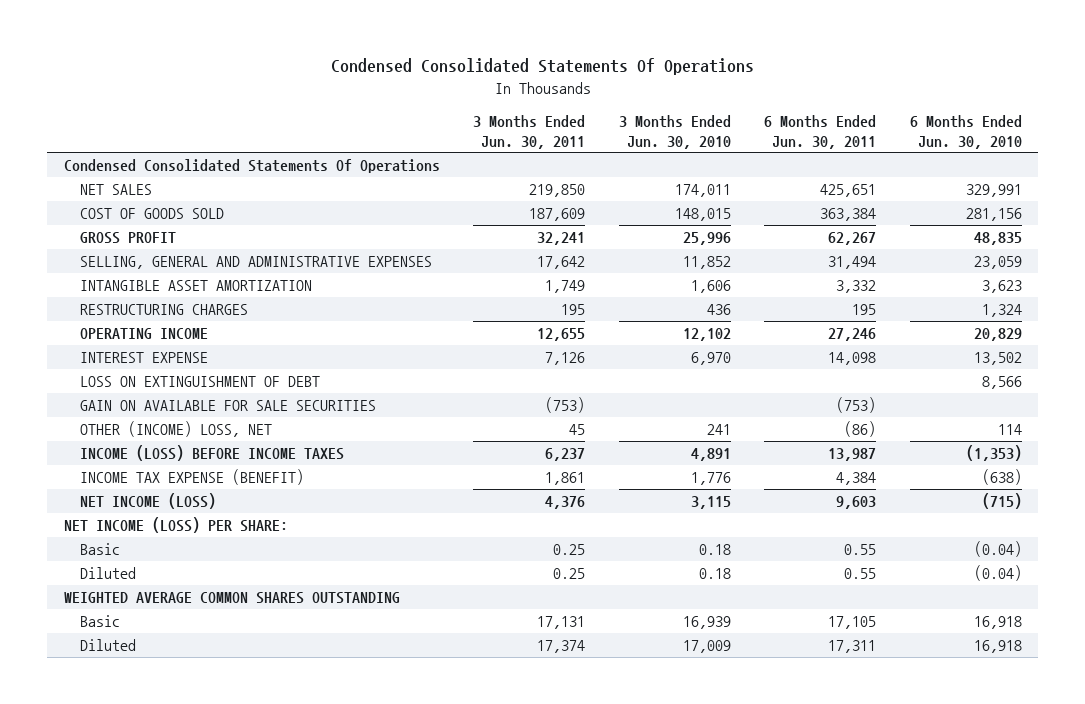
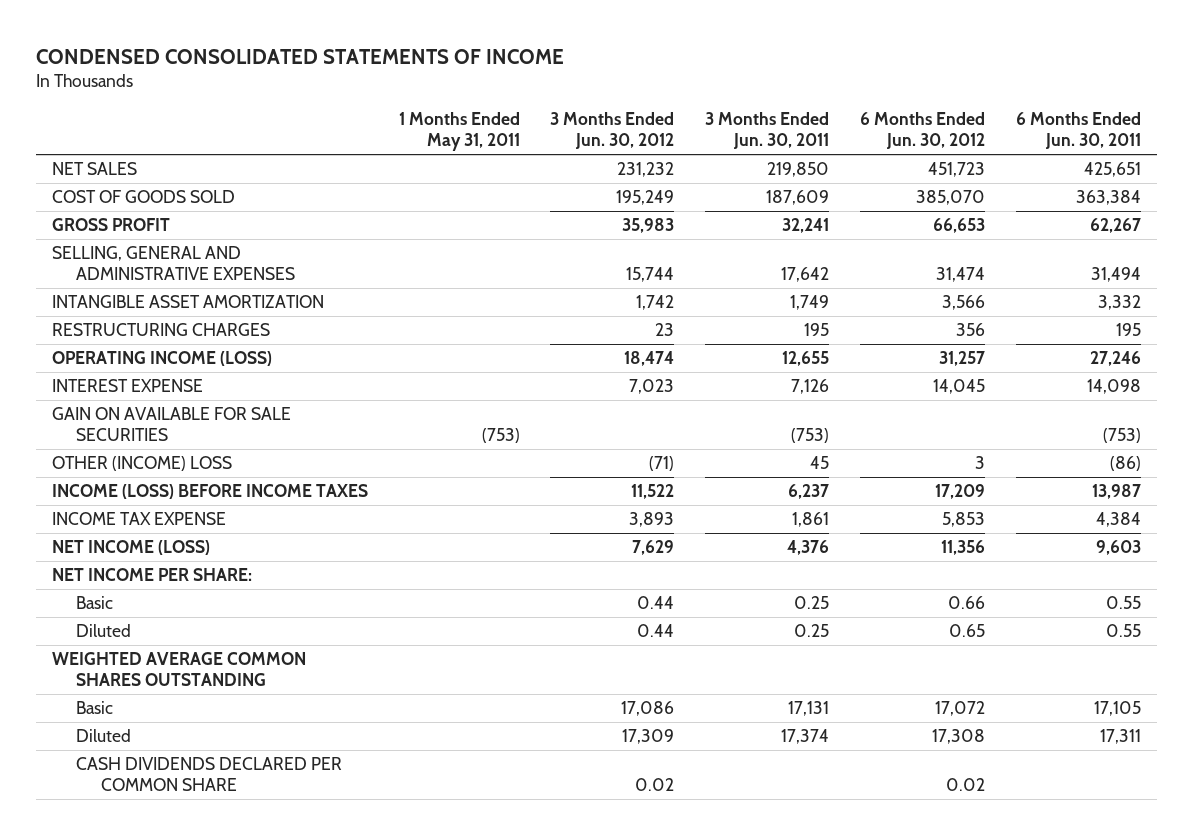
[330,58,754,76] Condensed Consolidated Statements Of Operations -> [36,48,565,64] CONDENSED CONSOLIDATED STATEMENTS OF INCOME
[618,114,731,149] 3 Months Ended Jun. 30, 2010 -> none
[909,114,1022,149] 6 Months Ended Jun. 30, 2010 -> none
none -> [398,112,520,152] 1 Months Ended May 31, 2011
none -> [550,112,675,150] 3 Months Ended Jun. 30, 2012
none -> [860,112,986,150] 6 Months Ended Jun. 30, 2012
[63,159,440,174] Condensed Consolidated Statements Of Operations -> none
[79,328,208,340] OPERATING INCOME -> [51,351,272,367] OPERATING INCOME (LOSS)
[79,376,320,388] LOSS ON EXTINGUISHMENT OF DEBT -> none
[79,421,272,438] OTHER (INCOME) LOSS, NET -> [51,456,232,472] OTHER (INCOME) LOSS
[79,469,304,486] INCOME TAX EXPENSE (BENEFIT) -> [51,512,226,526] INCOME TAX EXPENSE
[63,517,288,534] NET INCOME (LOSS) PER SHARE: -> [51,568,252,582] NET INCOME PER SHARE:
none -> [76,757,343,792] CASH DIVIDENDS DECLARED PER COMMON SHARE

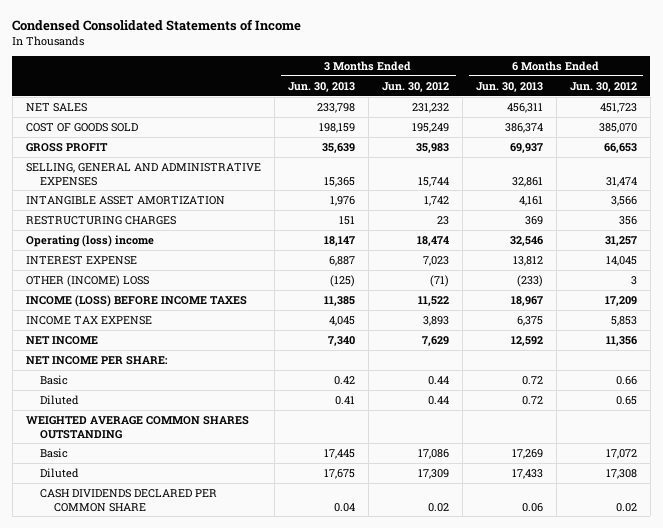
[36,48,565,64] CONDENSED CONSOLIDATED STATEMENTS OF INCOME -> [12,18,302,31] Condensed Consolidated Statements of Income
[398,112,520,152] 1 Months Ended May 31, 2011 -> none
[705,112,830,150] 3 Months Ended Jun. 30, 2011 -> none
[1016,112,1142,150] 6 Months Ended Jun. 30, 2011 -> none
none -> [287,81,355,92] Jun. 30, 2013
none -> [475,81,543,92] Jun. 30, 2013
[51,351,272,367] OPERATING INCOME (LOSS) -> [25,234,154,247] Operating (loss) income
[51,407,291,442] GAIN ON AVAILABLE FOR SALE SECURITIES -> none
[51,540,210,556] NET INCOME (LOSS) -> [25,335,98,345] NET INCOME

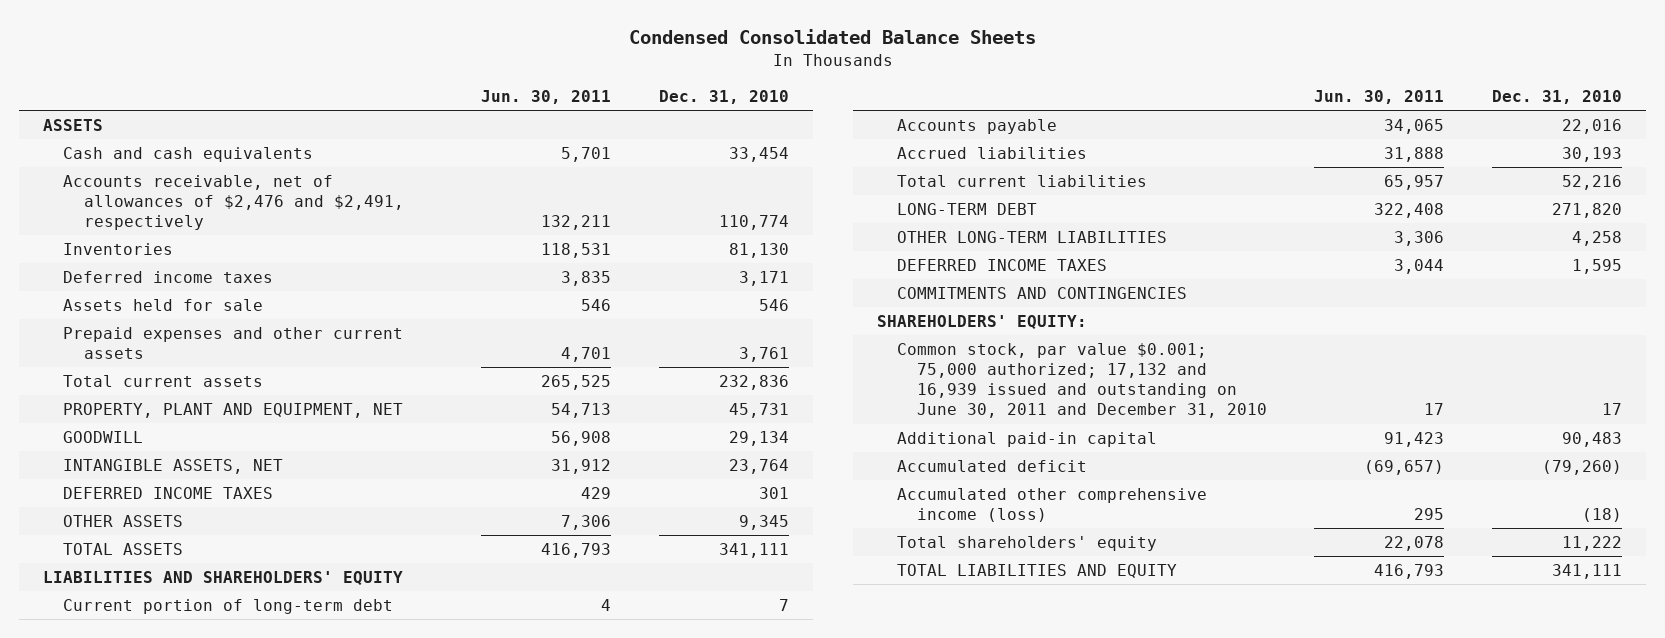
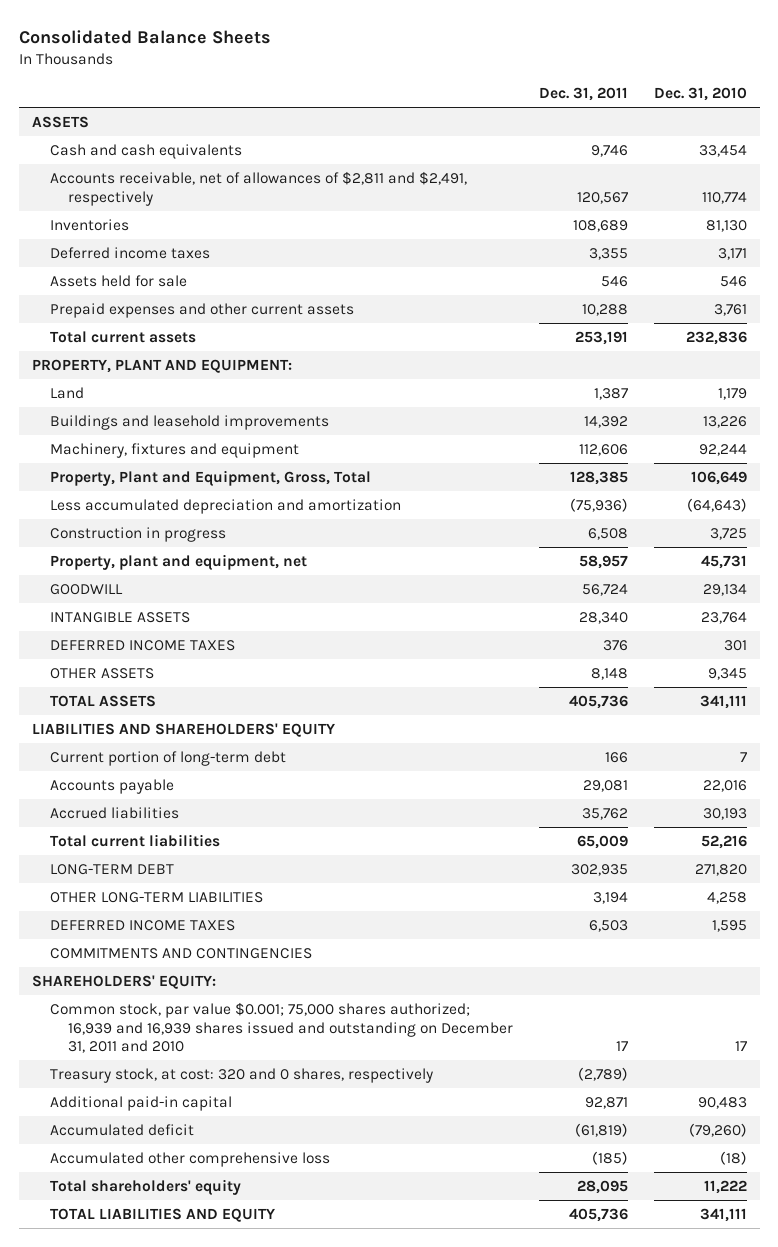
[628,29,1036,45] Condensed Consolidated Balance Sheets -> [18,29,271,44] Consolidated Balance Sheets
[481,90,612,105] Jun. 30, 2011 -> none
none -> [538,87,628,102] Dec. 31, 2011
[63,174,404,231] Accounts receivable, net of allowances of $2,476 and $2,491, respectively -> [49,170,467,206] Accounts receivable, net of allowances of $2,811 and $2,491, respectively
none -> [31,358,292,373] PROPERTY, PLANT AND EQUIPMENT:
none -> [49,386,84,399] Land
none -> [49,414,329,430] Buildings and leasehold improvements
none -> [49,442,299,458] Machinery, fixtures and equipment
none -> [49,469,371,486] Property, Plant and Equipment, Gross, Total
none -> [49,498,401,514] Less accumulated depreciation and amortization
none -> [49,526,226,542] Construction in progress
[63,402,404,418] PROPERTY, PLANT AND EQUIPMENT, NET -> [49,553,307,570] Property, plant and equipment, net
[63,458,284,474] INTANGIBLE ASSETS, NET -> [49,611,190,623] INTANGIBLE ASSETS
[896,342,1267,419] Common stock, par value $0.001; 75,000 authorized; 17,132 and 16,939 issued and outstanding on June 30, 2011 and December 31, 2010 -> [49,1001,514,1054] Common stock, par value $0.001; 75,000 shares authorized; 16,939 and 16,939 shares issued and outstanding on December 31, 2011 and 2010
none -> [49,1067,433,1083] Treasury stock, at cost: 320 and 0 shares, respectively
[896,487,1207,523] Accumulated other comprehensive income (loss) -> [49,1151,330,1167] Accumulated other comprehensive loss

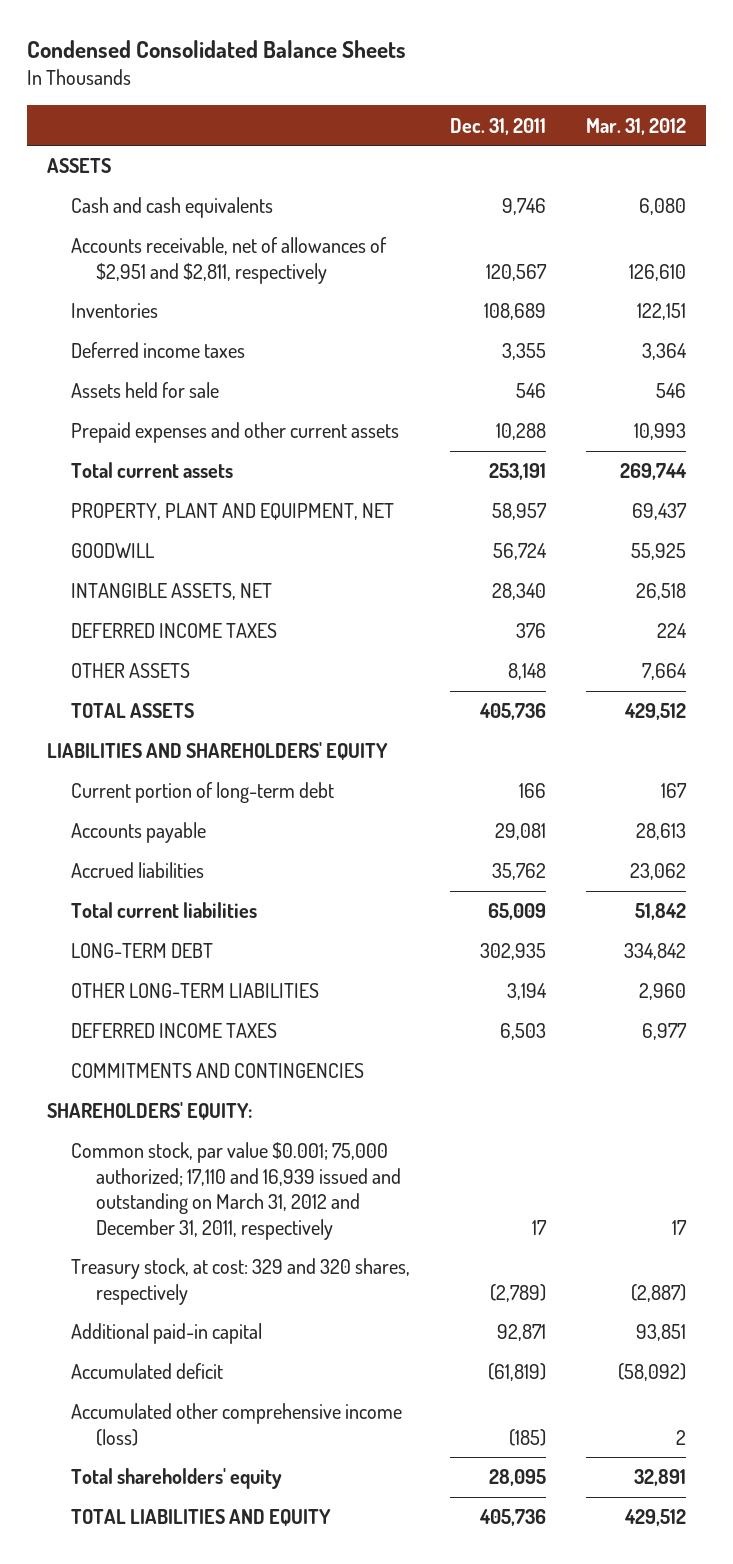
[18,29,271,44] Consolidated Balance Sheets -> [26,39,406,58] Condensed Consolidated Balance Sheets
[653,87,747,102] Dec. 31, 2010 -> none
none -> [586,117,687,135] Mar. 31, 2012
[49,170,467,206] Accounts receivable, net of allowances of $2,811 and $2,491, respectively -> [71,237,388,284] Accounts receivable, net of allowances of $2,951 and $2,811, respectively
[31,358,292,373] PROPERTY, PLANT AND EQUIPMENT: -> none
[49,386,84,399] Land -> none
[49,414,329,430] Buildings and leasehold improvements -> none
[49,442,299,458] Machinery, fixtures and equipment -> none
[49,469,371,486] Property, Plant and Equipment, Gross, Total -> none
[49,498,401,514] Less accumulated depreciation and amortization -> none
[49,526,226,542] Construction in progress -> none
[49,553,307,570] Property, plant and equipment, net -> [71,503,395,521] PROPERTY, PLANT AND EQUIPMENT, NET
[49,611,190,623] INTANGIBLE ASSETS -> [71,583,273,601] INTANGIBLE ASSETS, NET
[49,1001,514,1054] Common stock, par value $0.001; 75,000 shares authorized; 16,939 and 16,939 shares issued and outstanding on December 31, 2011 and 2010 -> [71,1142,402,1240] Common stock, par value $0.001; 75,000 authorized; 17,110 and 16,939 issued and outstanding on March 31, 2012 and December 31, 2011, respectively
[49,1067,433,1083] Treasury stock, at cost: 320 and 0 shares, respectively -> [71,1258,411,1305] Treasury stock, at cost: 329 and 320 shares, respectively
[49,1151,330,1167] Accumulated other comprehensive loss -> [71,1403,403,1446] Accumulated other comprehensive income (loss)

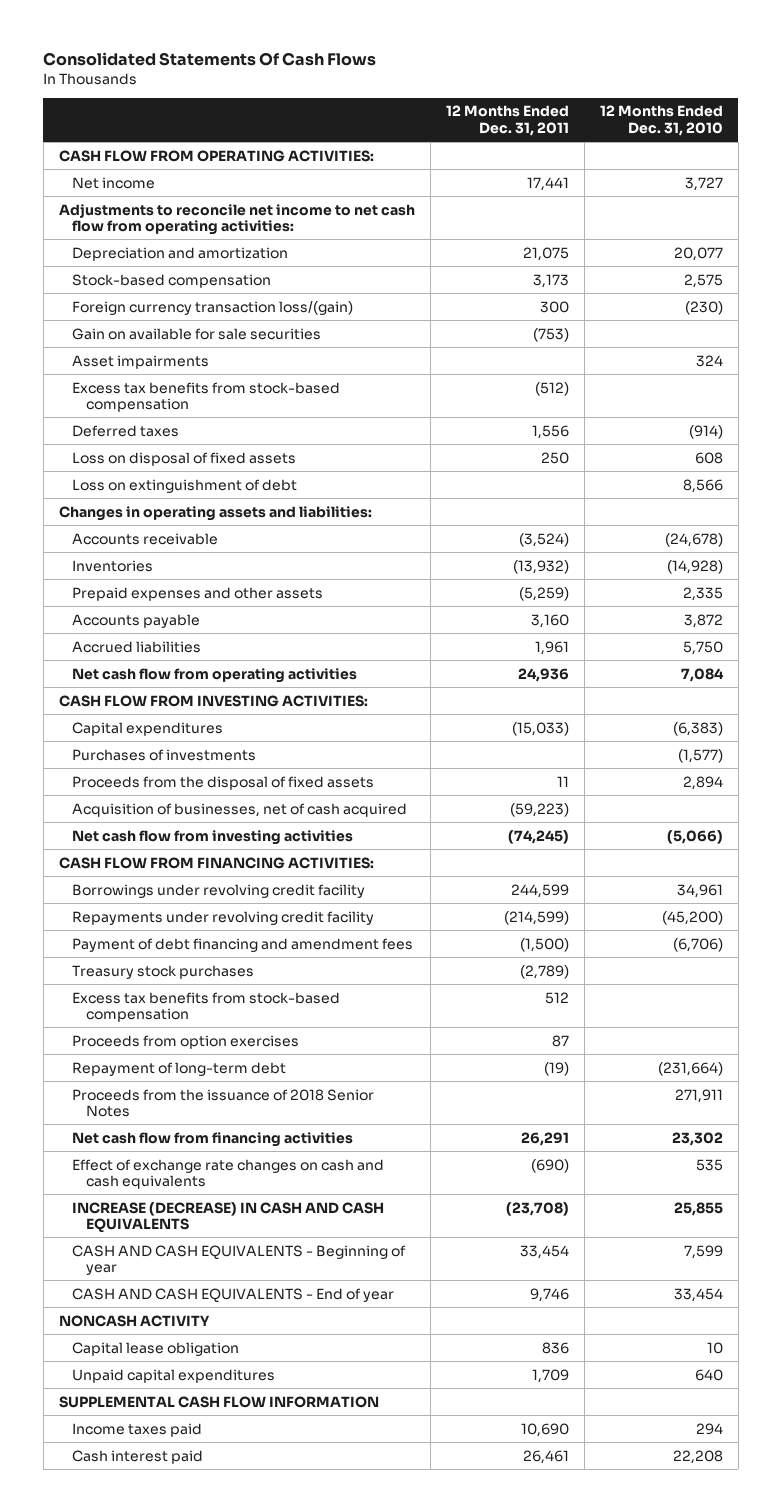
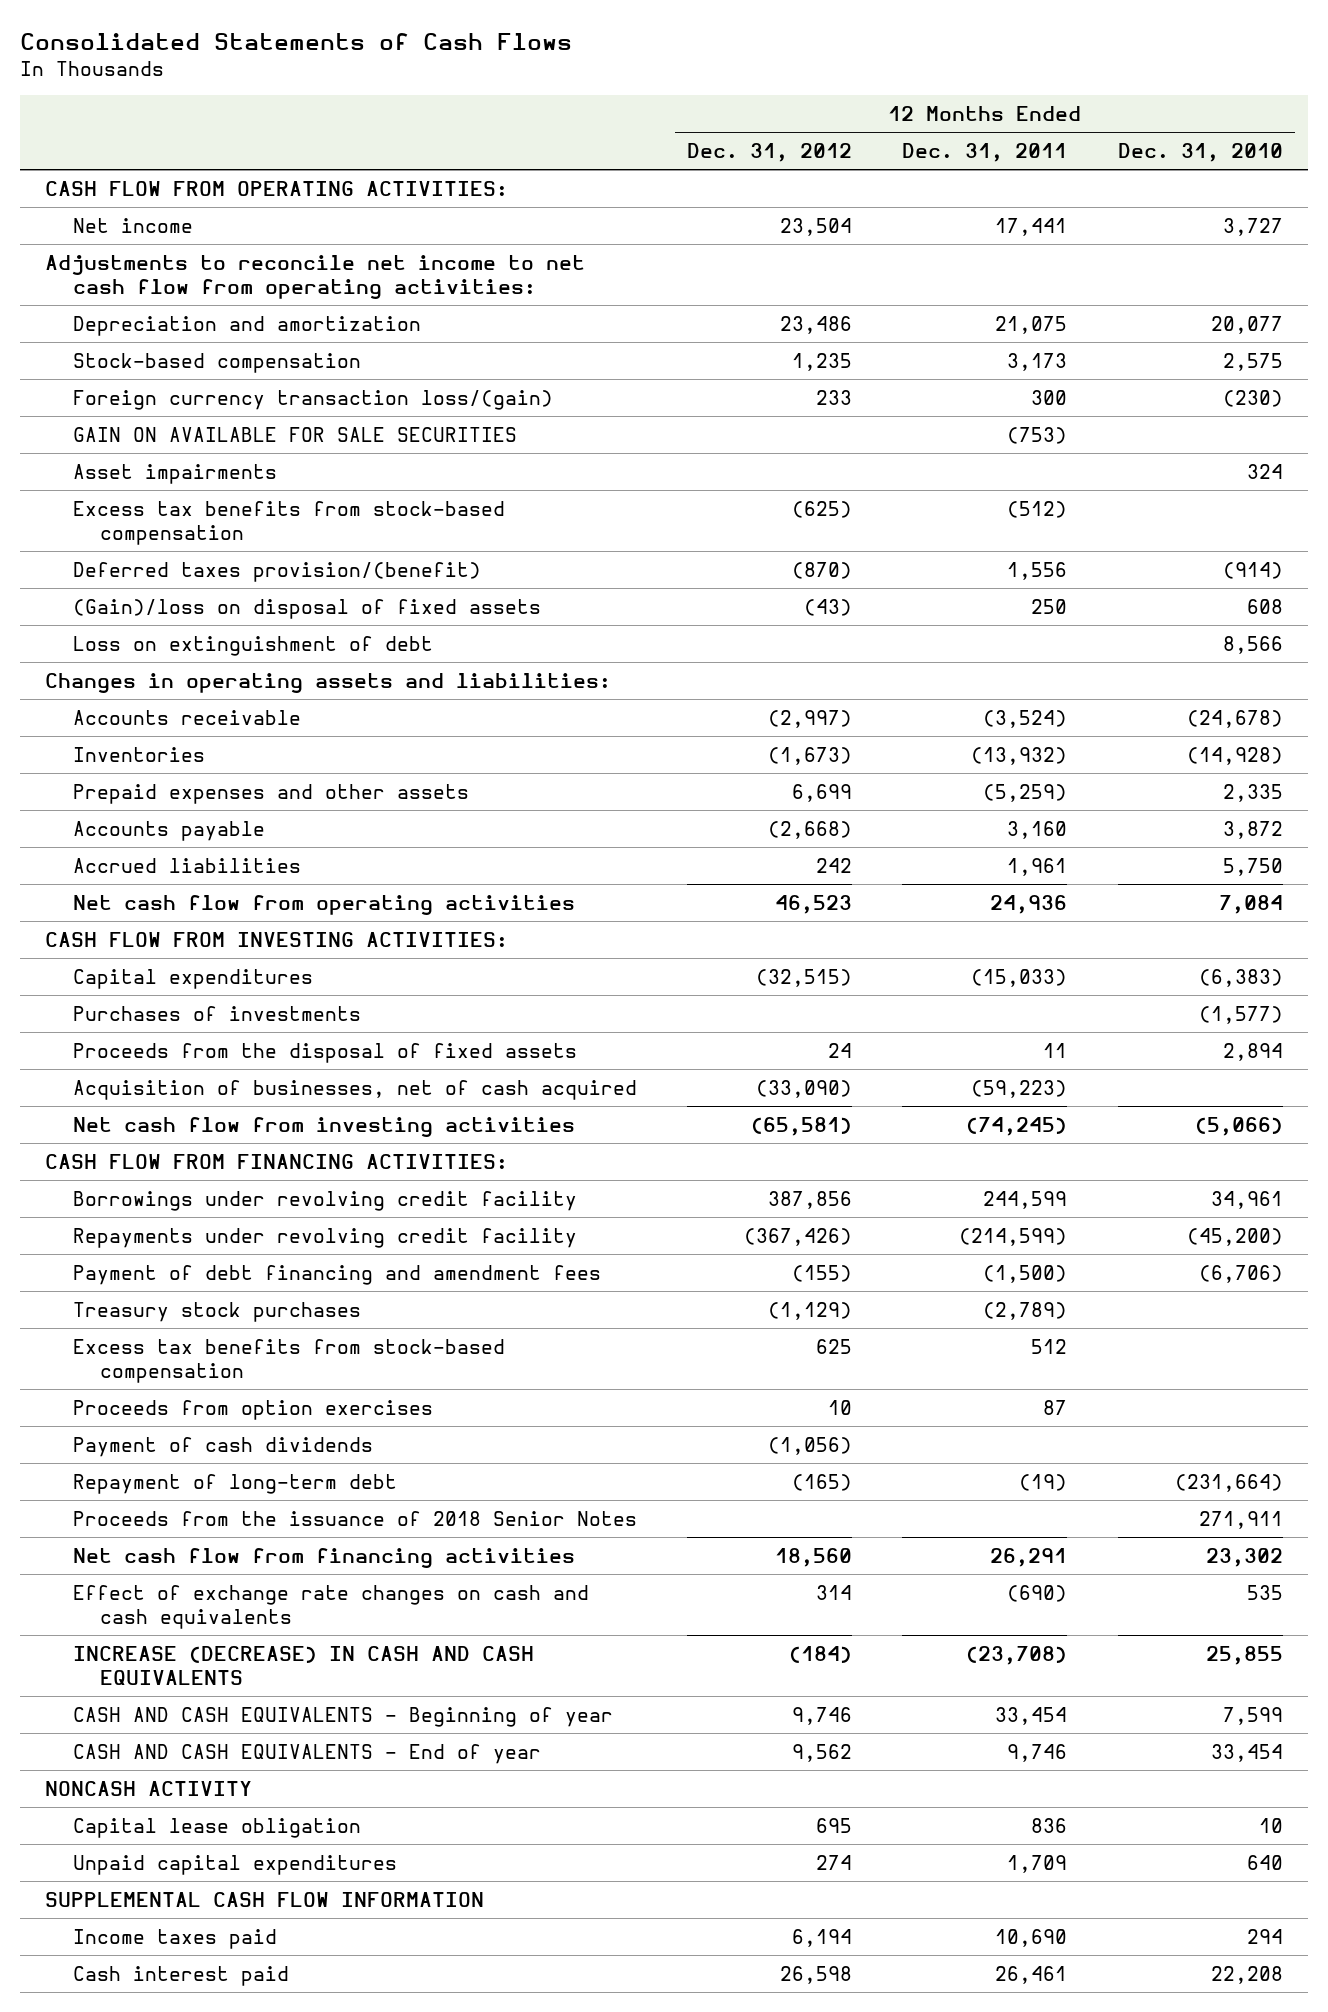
[43,52,377,67] Consolidated Statements Of Cash Flows -> [20,33,573,51] Consolidated Statements of Cash Flows
none -> [687,143,853,163] Dec. 31, 2012
[72,327,322,340] Gain on available for sale securities -> [72,426,517,442] GAIN ON AVAILABLE FOR SALE SECURITIES
[72,424,180,437] Deferred taxes -> [72,561,481,582] Deferred taxes provision/(benefit)
[72,451,297,466] Loss on disposal of fixed assets -> [72,598,541,619] (Gain)/loss on disposal of fixed assets
none -> [72,1436,373,1457] Payment of cash dividends

